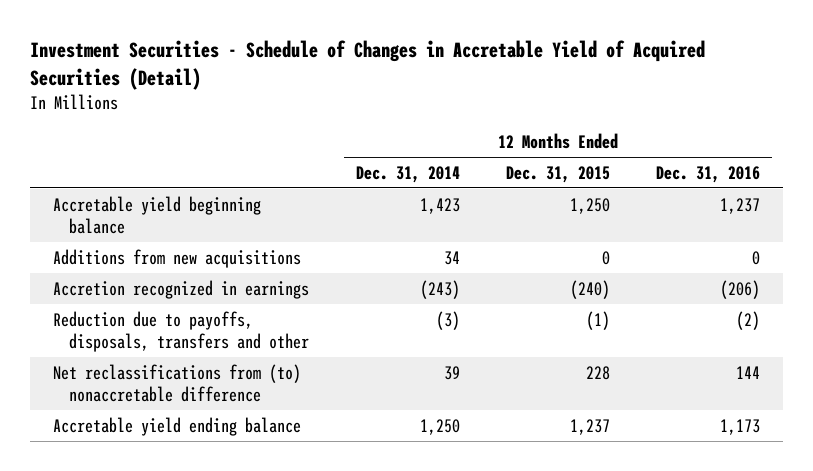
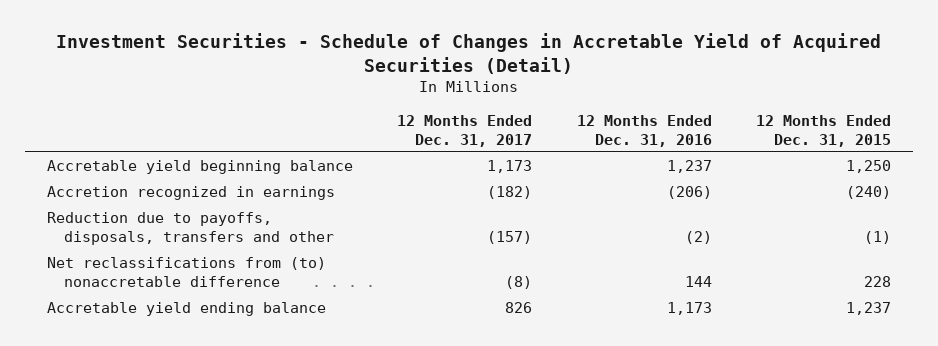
[355,165,460,183] Dec. 31, 2014 -> none
none -> [397,114,533,147] 12 Months Ended Dec. 31, 2017
[52,248,301,268] Additions from new acquisitions -> none

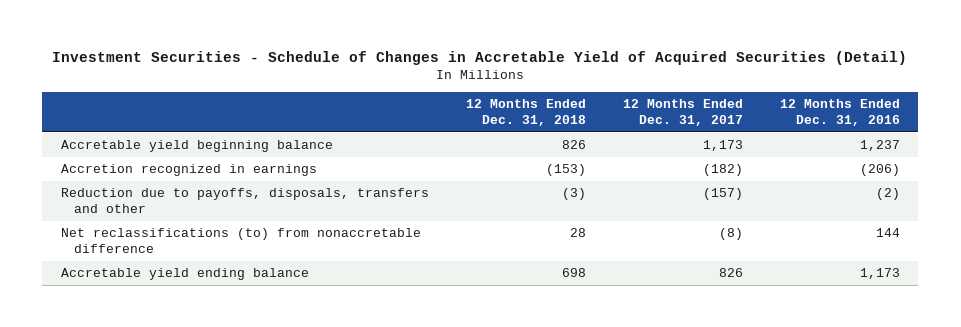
[755,114,891,147] 12 Months Ended Dec. 31, 2015 -> none
none -> [465,99,586,126] 12 Months Ended Dec. 31, 2018
[47,257,327,288] Net reclassifications from (to) nonaccretable difference -> [60,228,421,254] Net reclassifications (to) from nonaccretable difference

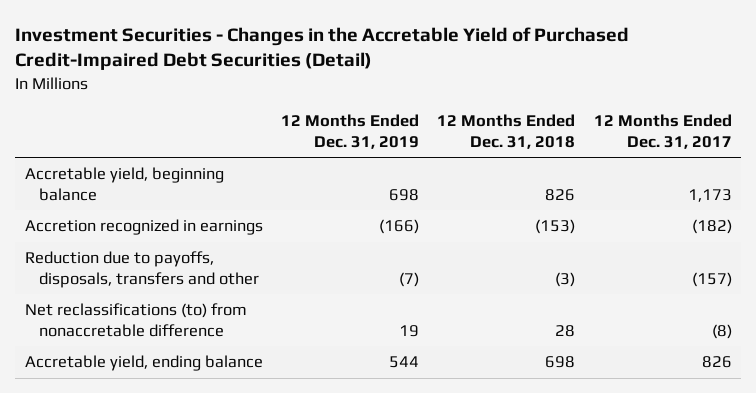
[52,50,908,65] Investment Securities - Schedule of Changes in Accretable Yield of Acquired Securities (Detail) -> [15,26,630,71] Investment Securities - Changes in the Accretable Yield of Purchased Credit-Impaired Debt Securities (Detail)
[779,99,900,126] 12 Months Ended Dec. 31, 2016 -> none
none -> [280,114,419,149] 12 Months Ended Dec. 31, 2019
[60,140,333,153] Accretable yield beginning balance -> [24,167,224,201] Accretable yield, beginning balance
[60,268,309,281] Accretable yield ending balance -> [24,355,263,372] Accretable yield, ending balance

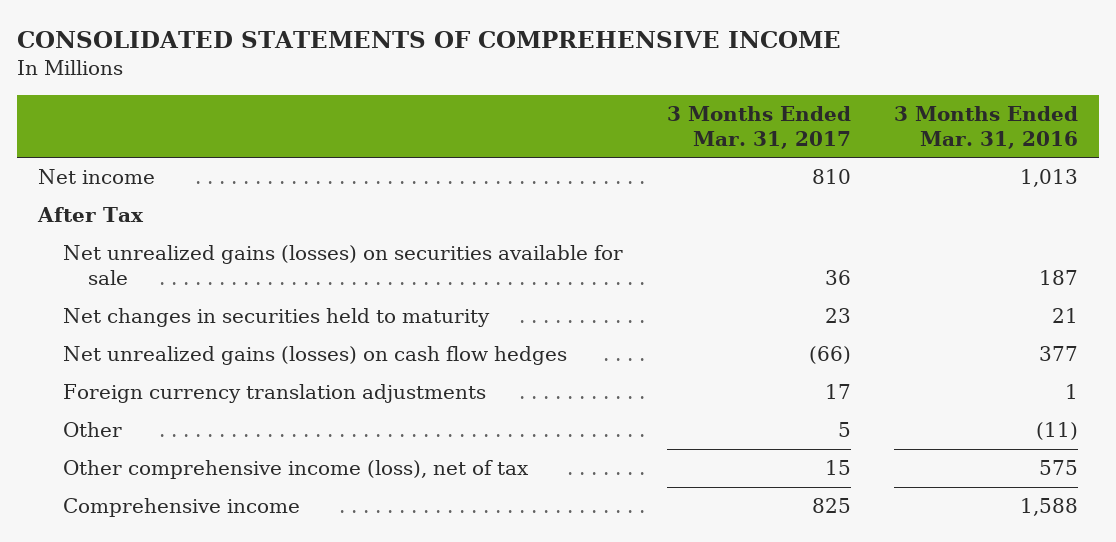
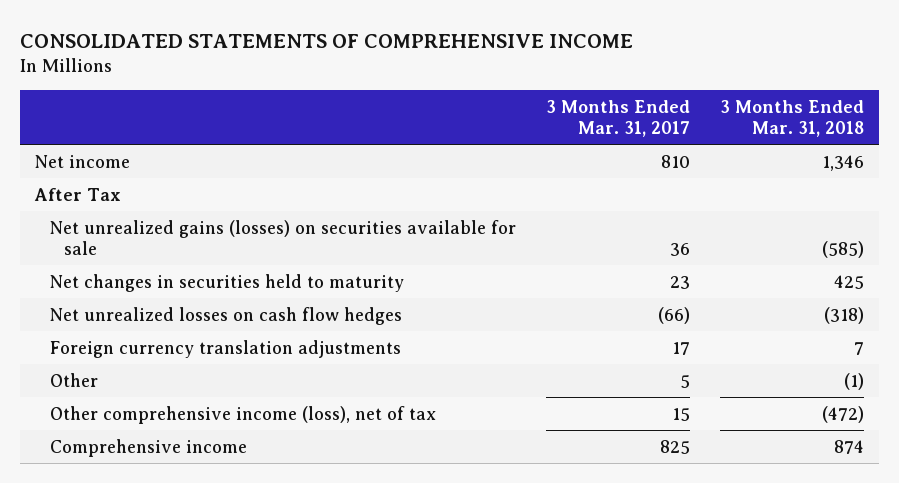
[893,105,1078,149] 3 Months Ended Mar. 31, 2016 -> none
none -> [720,99,865,137] 3 Months Ended Mar. 31, 2018
[63,346,568,366] Net unrealized gains (losses) on cash flow hedges -> [49,306,402,325] Net unrealized losses on cash flow hedges

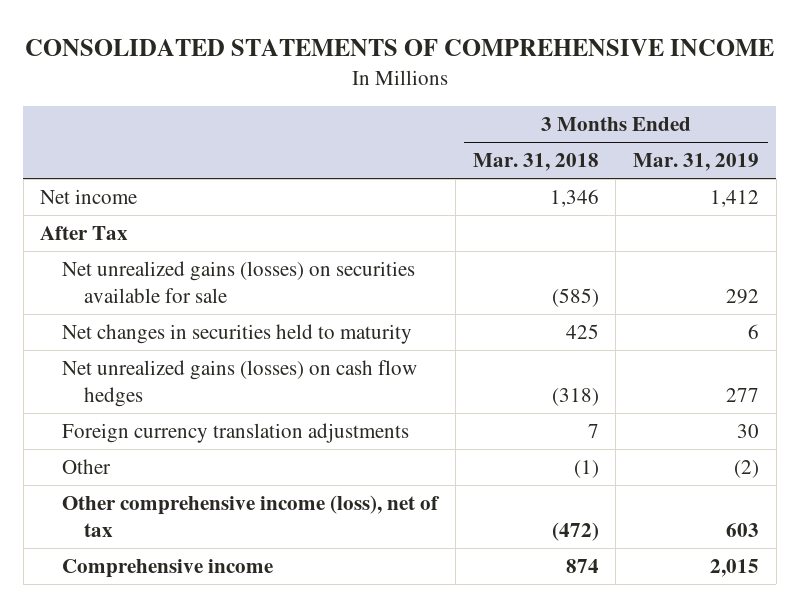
[545,99,690,137] 3 Months Ended Mar. 31, 2017 -> none
none -> [632,153,759,172] Mar. 31, 2019
[49,306,402,325] Net unrealized losses on cash flow hedges -> [62,360,418,408] Net unrealized gains (losses) on cash flow hedges

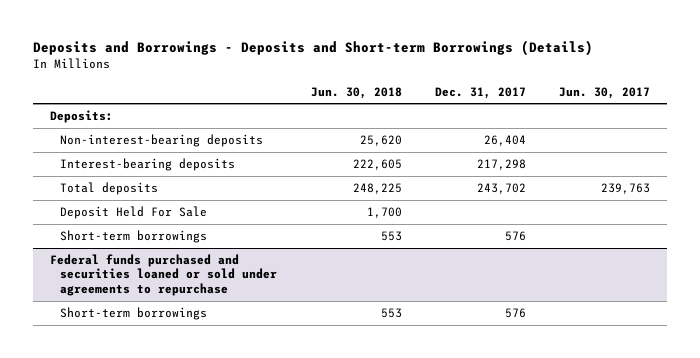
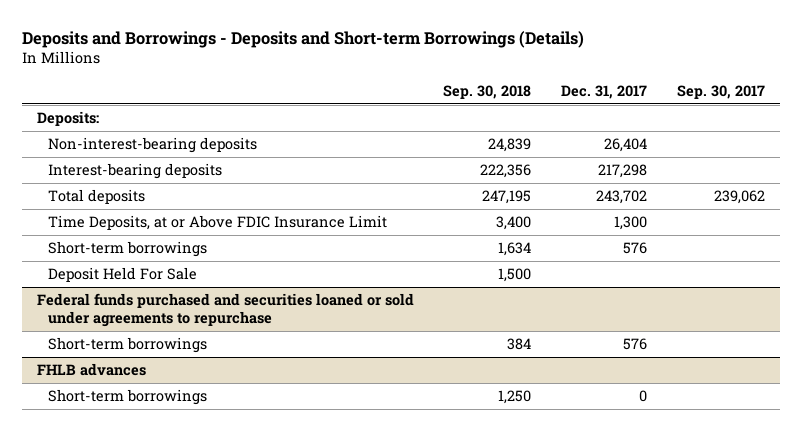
[310,86,402,99] Jun. 30, 2018 -> none
[559,86,651,99] Jun. 30, 2017 -> none
none -> [443,84,532,99] Sep. 30, 2018
none -> [677,84,766,99] Sep. 30, 2017
none -> [48,215,388,231] Time Deposits, at or Above FDIC Insurance Limit
[60,206,208,220] Deposit Held For Sale -> [48,267,198,283] Deposit Held For Sale
none -> [36,363,146,377] FHLB advances
none -> [48,389,208,406] Short-term borrowings

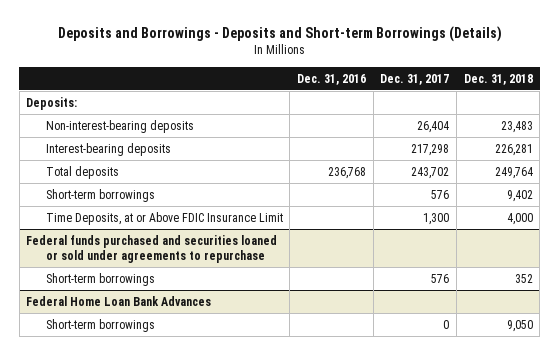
[443,84,532,99] Sep. 30, 2018 -> none
[677,84,766,99] Sep. 30, 2017 -> none
none -> [296,73,366,85] Dec. 31, 2016
none -> [463,73,533,85] Dec. 31, 2018
[48,267,198,283] Deposit Held For Sale -> none
[48,215,388,231] Time Deposits, at or Above FDIC Insurance Limit -> [45,212,283,226] Time Deposits, at or Above FDIC Insurance Limit
[36,363,146,377] FHLB advances -> [26,296,212,307] Federal Home Loan Bank Advances

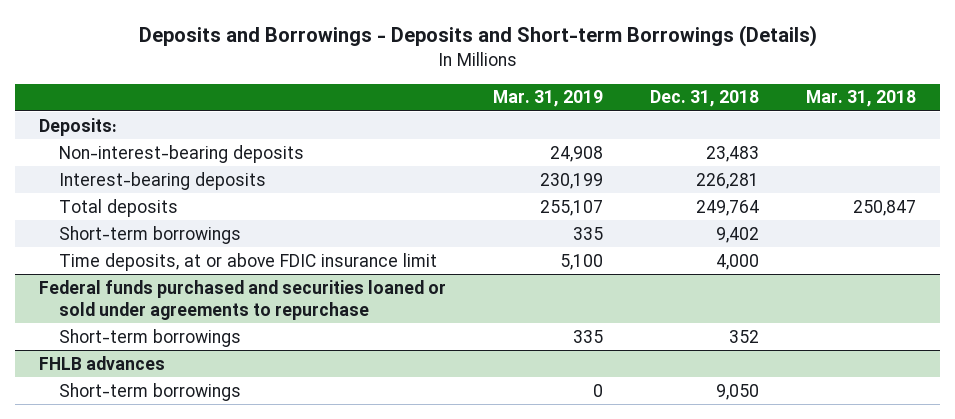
[296,73,366,85] Dec. 31, 2016 -> none
[380,73,450,85] Dec. 31, 2017 -> none
none -> [493,90,604,108] Mar. 31, 2019
none -> [806,90,917,108] Mar. 31, 2018
[45,212,283,226] Time Deposits, at or Above FDIC Insurance Limit -> [58,252,437,271] Time deposits, at or above FDIC insurance limit
[26,296,212,307] Federal Home Loan Bank Advances -> [38,355,165,370] FHLB advances

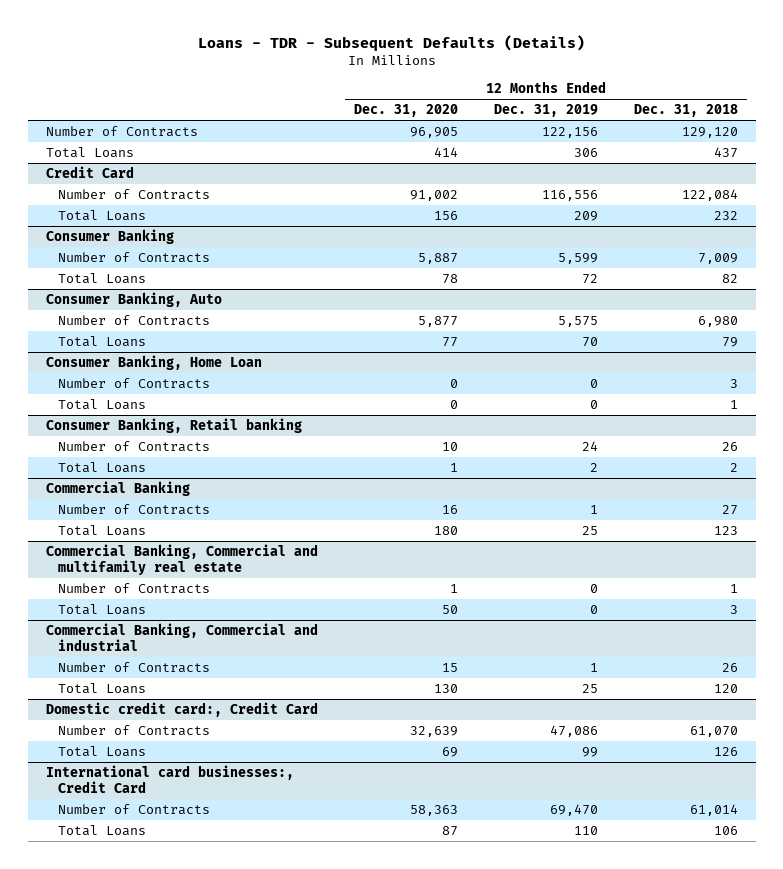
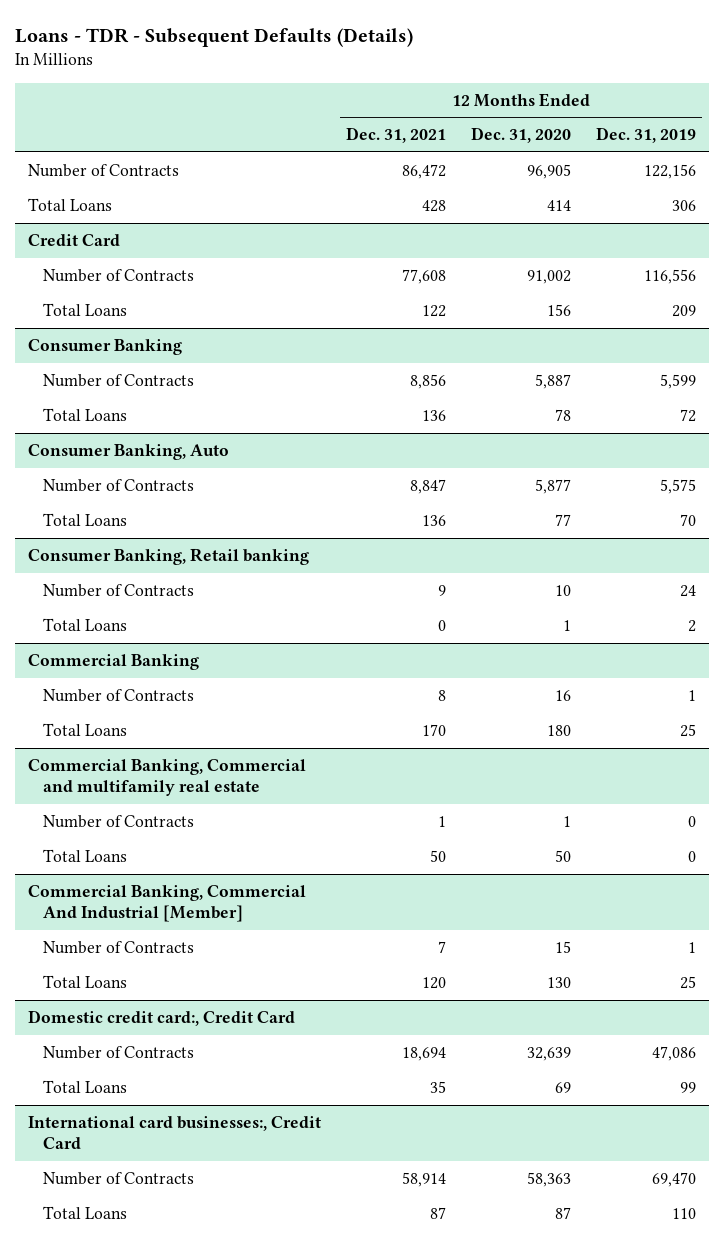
[633,104,738,118] Dec. 31, 2018 -> none
none -> [345,127,446,144] Dec. 31, 2021
[45,355,262,371] Consumer Banking, Home Loan -> none
[58,378,211,390] Number of Contracts -> none
[58,399,147,411] Total Loans -> none
[45,623,318,652] Commercial Banking, Commercial and industrial -> [27,884,306,923] Commercial Banking, Commercial And Industrial [Member]

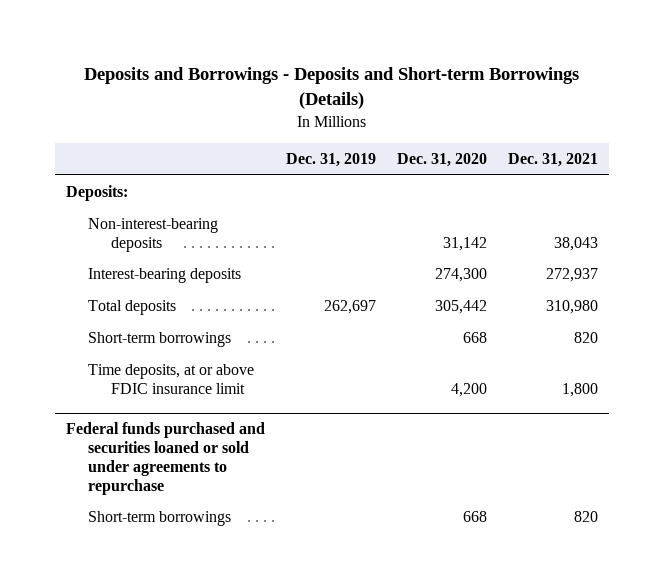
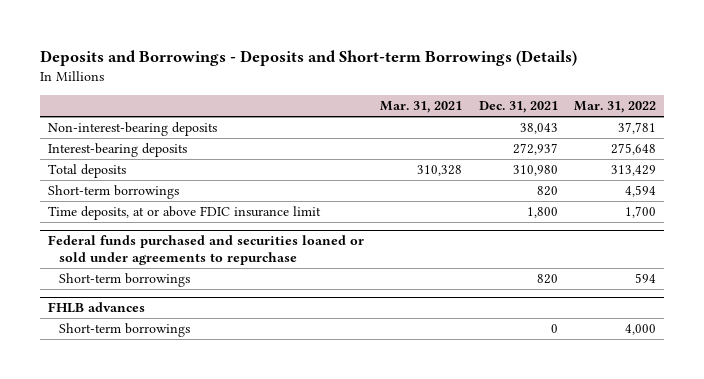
[285,153,376,168] Dec. 31, 2019 -> none
[397,153,488,168] Dec. 31, 2020 -> none
none -> [380,101,463,114] Mar. 31, 2021
none -> [573,101,656,114] Mar. 31, 2022
[65,185,128,202] Deposits: -> none
none -> [48,302,146,314] FHLB advances
none -> [58,322,190,337] Short-term borrowings

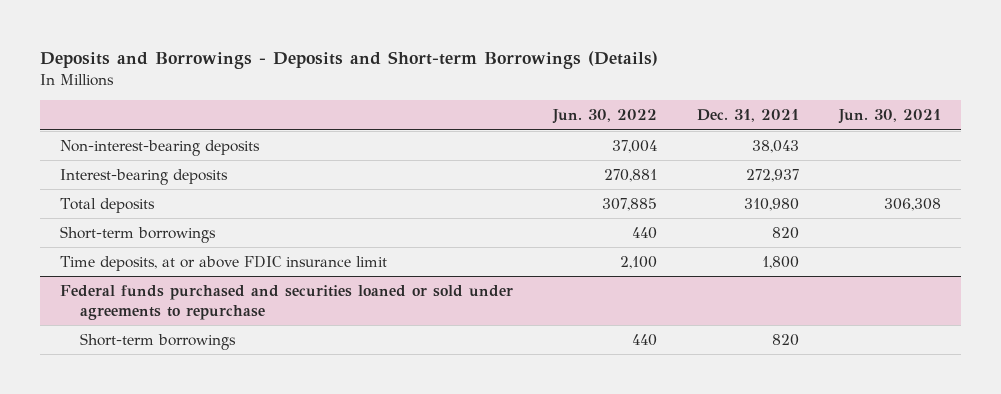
[380,101,463,114] Mar. 31, 2021 -> none
[573,101,656,114] Mar. 31, 2022 -> none
none -> [552,109,658,125] Jun. 30, 2022
none -> [837,109,941,125] Jun. 30, 2021
[48,302,146,314] FHLB advances -> none
[58,322,190,337] Short-term borrowings -> none

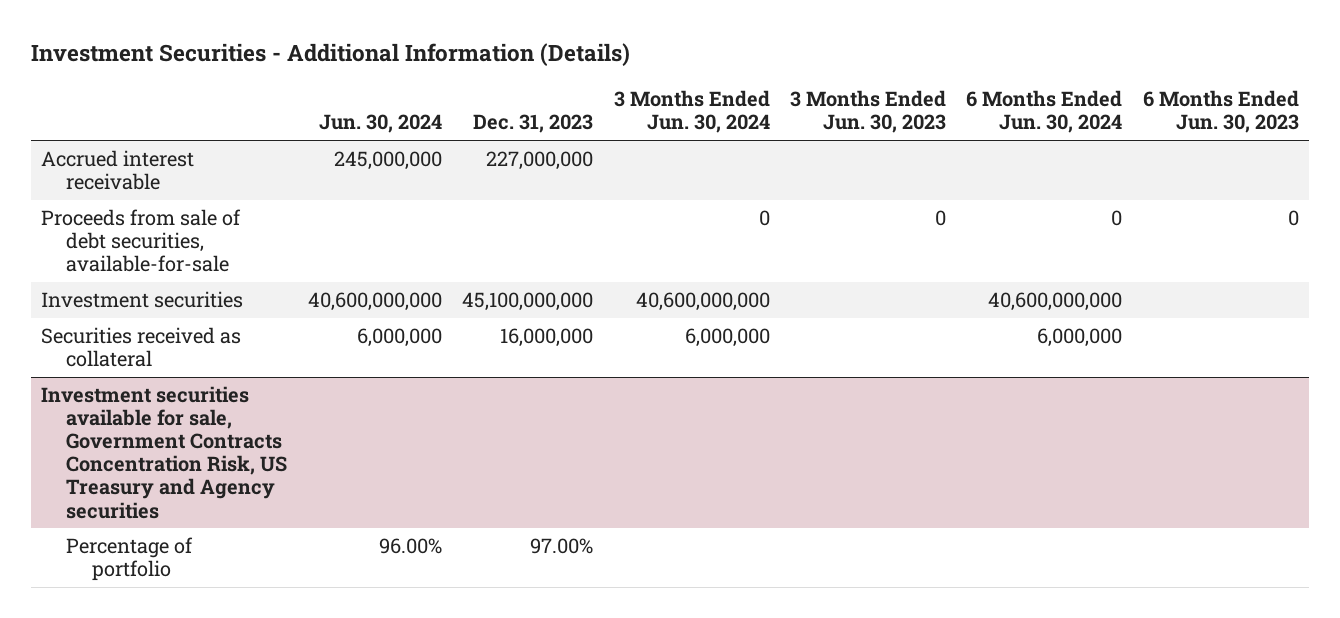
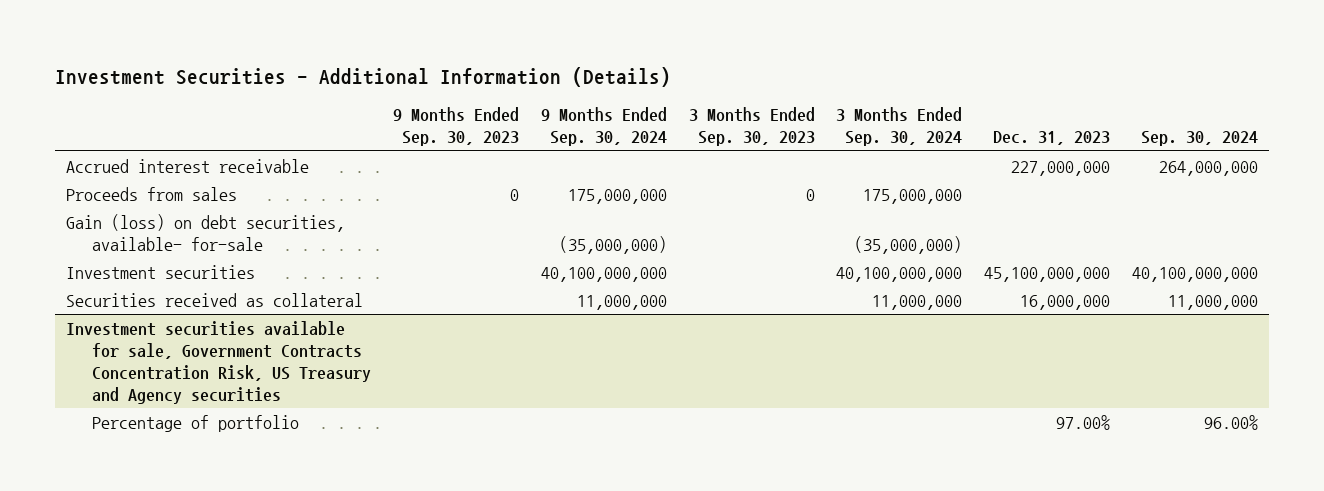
[318,114,442,134] Jun. 30, 2024 -> none
[613,90,770,134] 3 Months Ended Jun. 30, 2024 -> none
[790,90,947,134] 3 Months Ended Jun. 30, 2023 -> none
[966,90,1123,134] 6 Months Ended Jun. 30, 2024 -> none
[1142,90,1299,134] 6 Months Ended Jun. 30, 2023 -> none
none -> [392,107,519,147] 9 Months Ended Sep. 30, 2023
none -> [540,107,667,147] 9 Months Ended Sep. 30, 2024
none -> [688,107,815,147] 3 Months Ended Sep. 30, 2023
none -> [836,107,963,147] 3 Months Ended Sep. 30, 2024
none -> [1141,131,1259,147] Sep. 30, 2024
[40,209,241,273] Proceeds from sale of debt securities, available-for-sale -> [65,186,237,201] Proceeds from sales
none -> [65,213,345,251] Gain (loss) on debt securities, available- for-sale

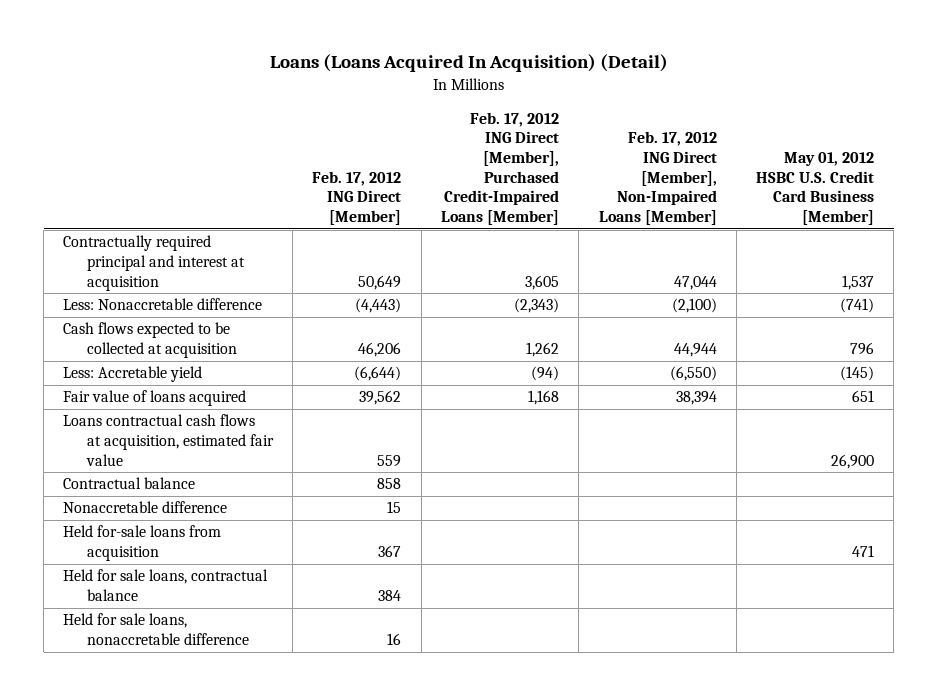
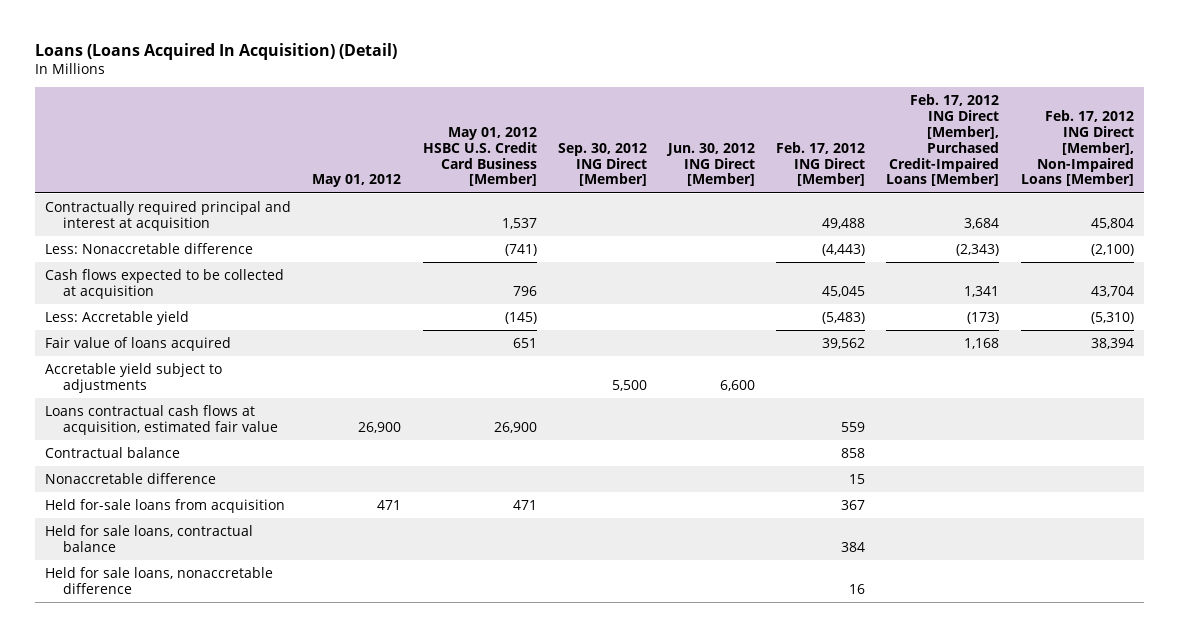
none -> [312,174,402,188] May 01, 2012
none -> [557,142,647,187] Sep. 30, 2012 ING Direct [Member]
none -> [665,142,755,187] Jun. 30, 2012 ING Direct [Member]
[358,274,402,290] 50,649 -> [822,217,866,229] 49,488
[524,274,559,290] 3,605 -> [964,217,1000,229] 3,684
[673,275,717,290] 47,044 -> [1090,217,1134,229] 45,804
[358,342,402,358] 46,206 -> [822,285,866,297] 45,045
[525,342,559,358] 1,262 -> [964,285,1000,297] 1,341
[673,343,717,358] 44,944 -> [1090,285,1134,297] 43,704
[354,366,402,382] (6,644) -> [822,311,866,324] (5,483)
[530,366,559,382] (94) -> [967,311,1000,324] (173)
[669,366,717,382] (6,550) -> [1090,311,1134,324] (5,310)
none -> [45,362,223,393] Accretable yield subject to adjustments

